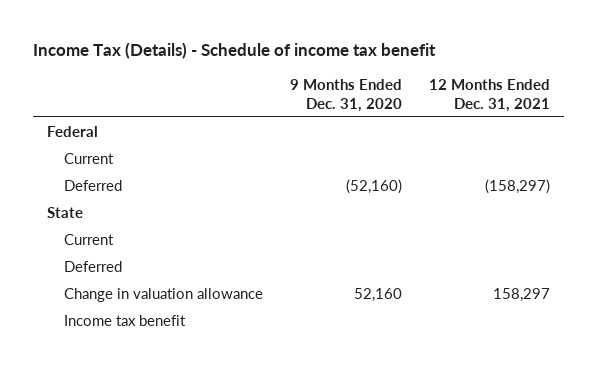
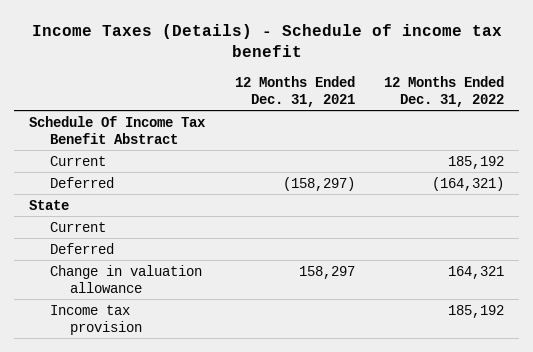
[33,41,437,59] Income Tax (Details) - Schedule of income tax benefit -> [31,23,502,58] Income Taxes (Details) - Schedule of income tax benefit
[290,78,403,112] 9 Months Ended Dec. 31, 2020 -> none
none -> [384,75,505,107] 12 Months Ended Dec. 31, 2022
[46,125,98,137] Federal -> none
none -> [29,115,207,144] Schedule Of Income Tax Benefit Abstract
[63,314,186,326] Income tax benefit -> [49,304,143,335] Income tax provision

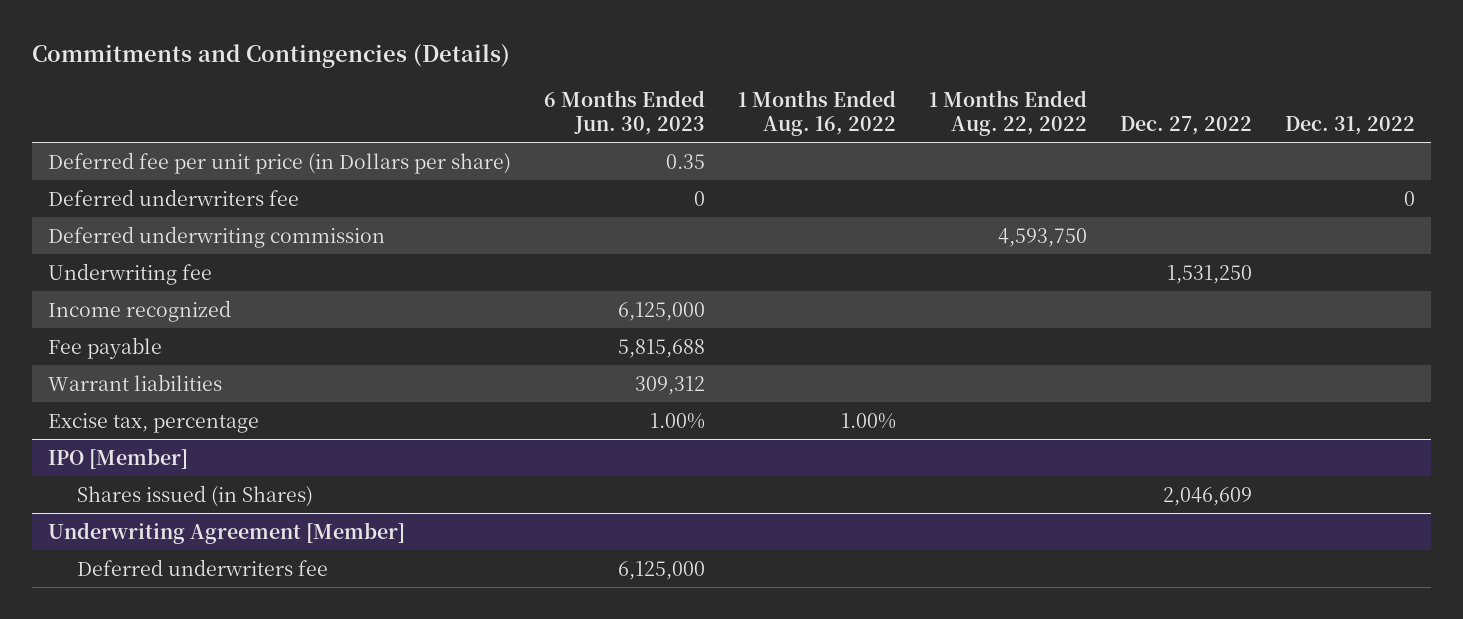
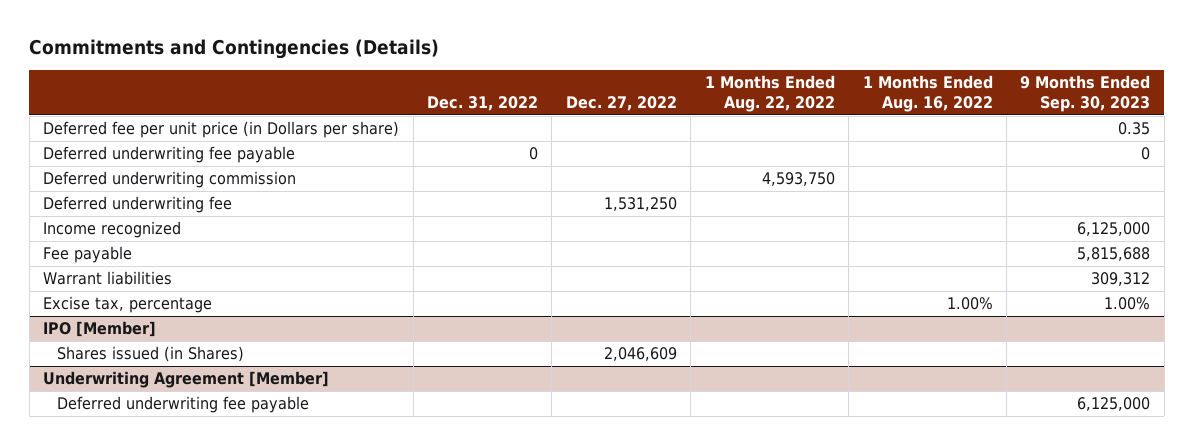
[544,89,706,135] 6 Months Ended Jun. 30, 2023 -> none
none -> [1020,75,1151,113] 9 Months Ended Sep. 30, 2023
[48,188,300,206] Deferred underwriters fee -> [43,146,296,164] Deferred underwriting fee payable
[48,262,213,285] Underwriting fee -> [43,196,233,214] Deferred underwriting fee
[76,558,328,576] Deferred underwriters fee -> [56,396,309,414] Deferred underwriting fee payable

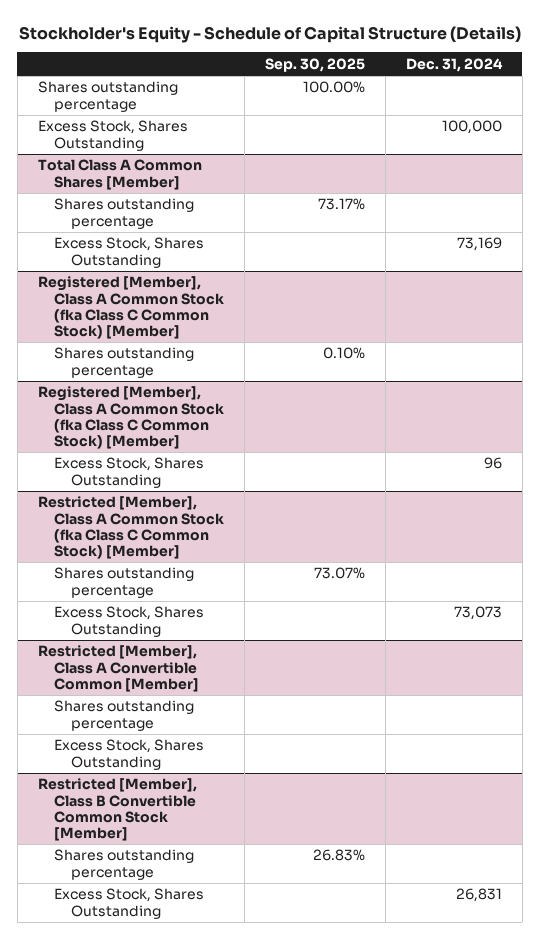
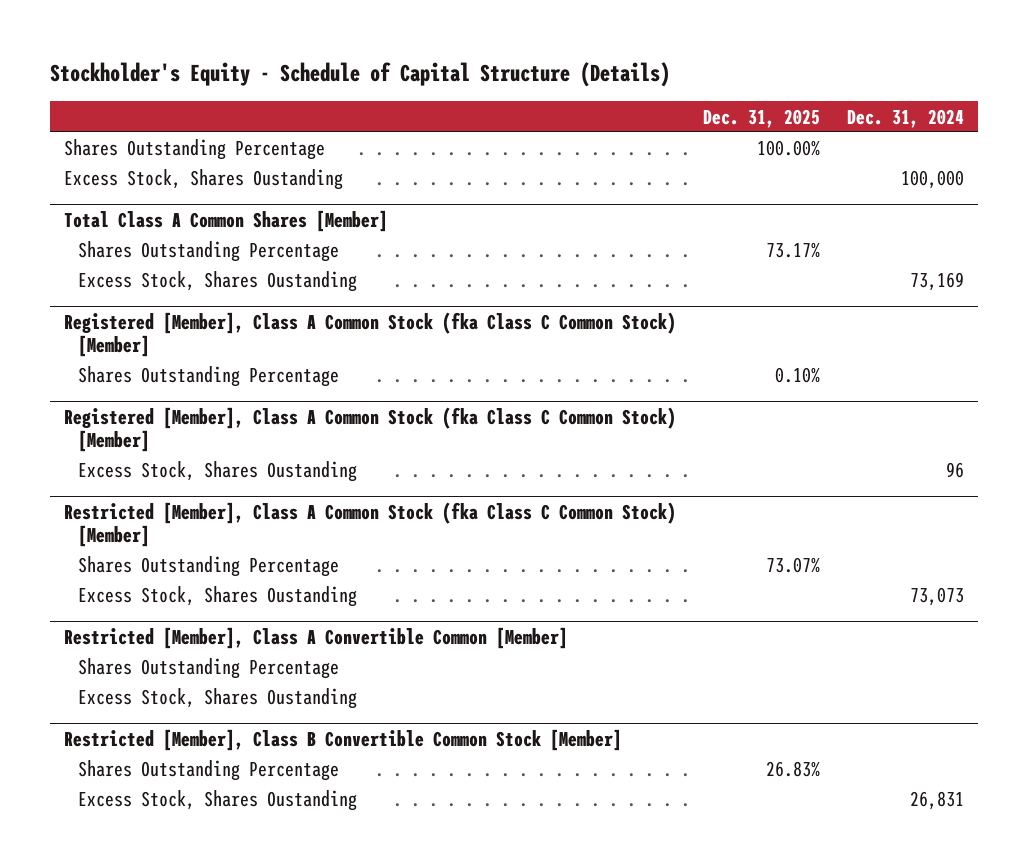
[265,57,366,72] Sep. 30, 2025 -> none
none -> [703,108,821,128] Dec. 31, 2025
[37,81,178,112] Shares outstanding percentage -> [63,139,325,161] Shares Outstanding Percentage
[37,120,188,151] Excess Stock, Shares Outstanding -> [63,169,343,191] Excess Stock, Shares Oustanding
[54,198,195,229] Shares outstanding percentage -> [78,241,340,263] Shares Outstanding Percentage
[54,237,205,268] Excess Stock, Shares Outstanding -> [78,271,358,293] Excess Stock, Shares Oustanding
[54,347,195,378] Shares outstanding percentage -> [78,366,340,388] Shares Outstanding Percentage
[54,457,205,488] Excess Stock, Shares Outstanding -> [78,461,358,483] Excess Stock, Shares Oustanding
[54,567,195,598] Shares outstanding percentage -> [78,556,340,578] Shares Outstanding Percentage
[54,606,205,637] Excess Stock, Shares Outstanding -> [78,586,358,608] Excess Stock, Shares Oustanding
[54,700,195,731] Shares outstanding percentage -> [78,658,340,680] Shares Outstanding Percentage
[54,739,205,770] Excess Stock, Shares Outstanding -> [78,688,358,710] Excess Stock, Shares Oustanding
[54,849,195,880] Shares outstanding percentage -> [78,760,340,782] Shares Outstanding Percentage
[54,888,205,919] Excess Stock, Shares Outstanding -> [78,790,358,812] Excess Stock, Shares Oustanding

